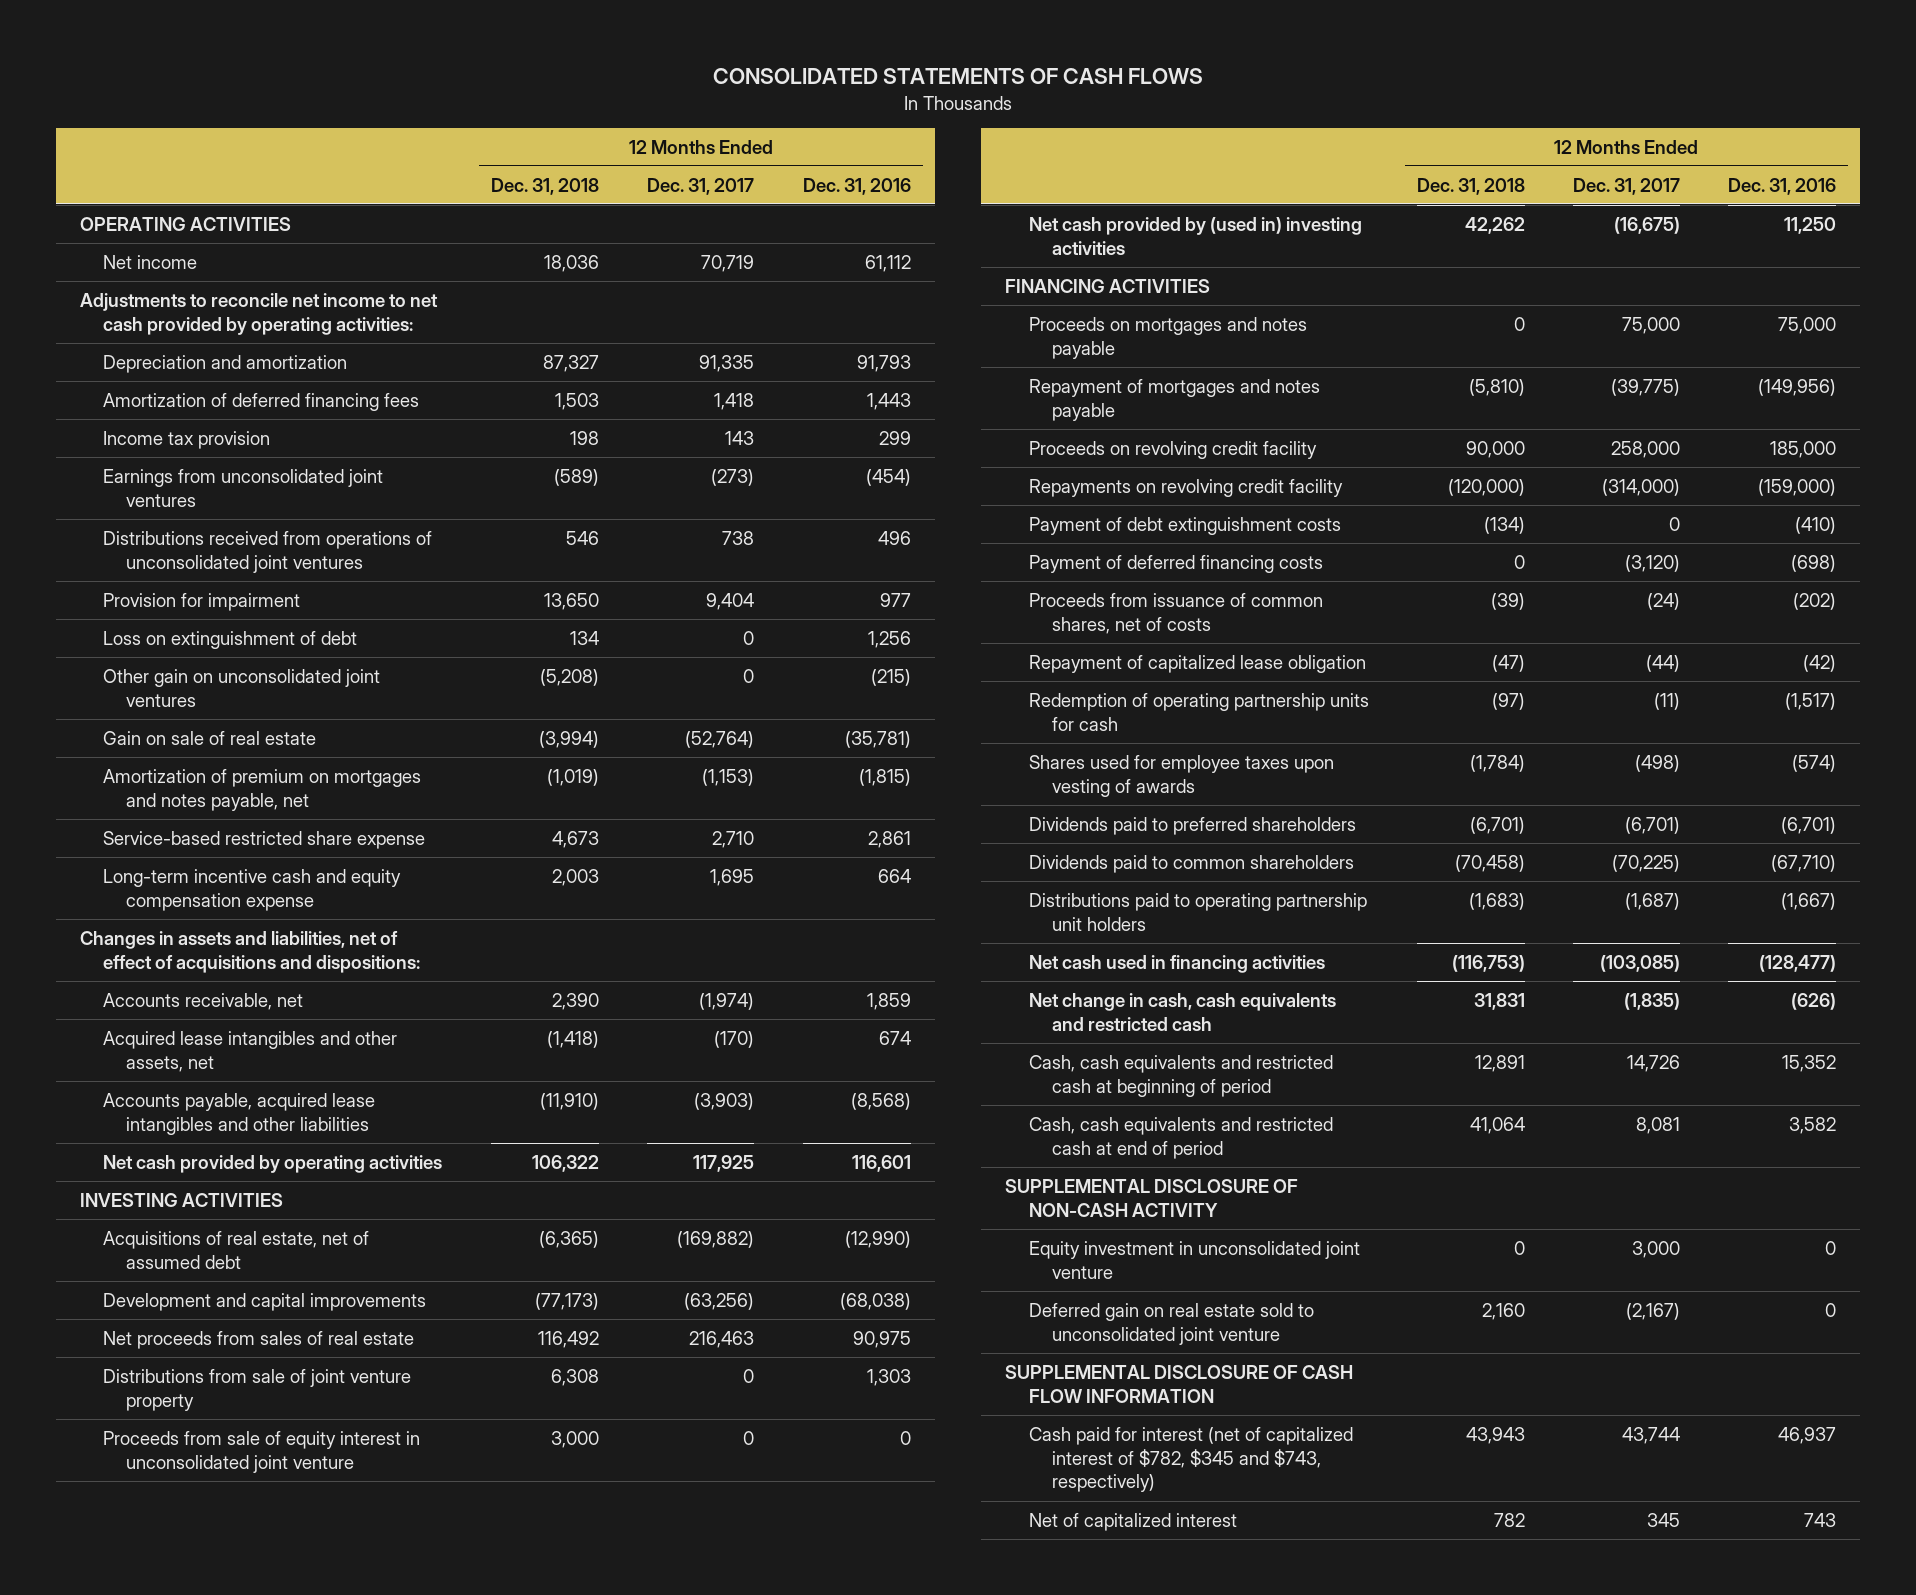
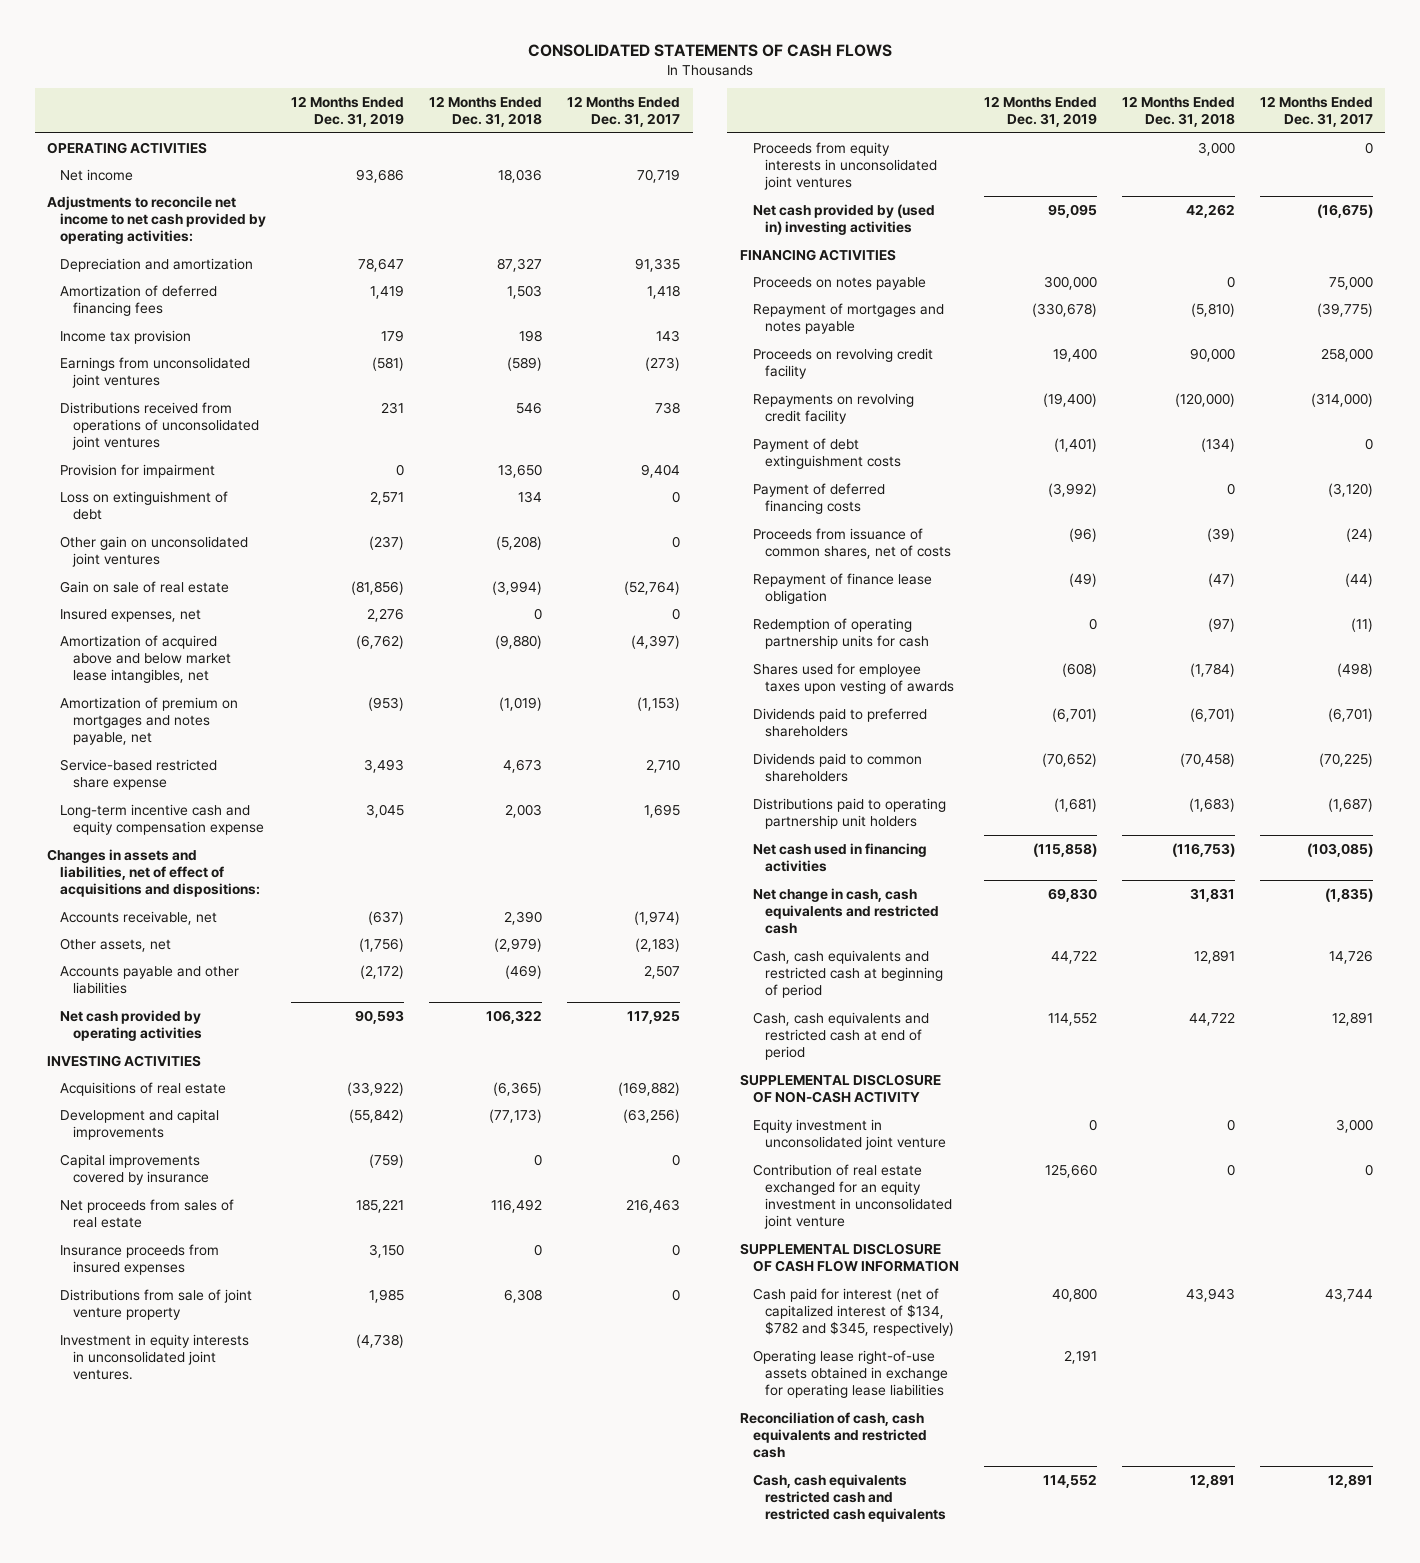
[802,177,911,195] Dec. 31, 2016 -> none
none -> [291,95,405,128] 12 Months Ended Dec. 31, 2019
none -> [60,608,202,622] Insured expenses, net
none -> [60,634,231,683] Amortization of acquired above and below market lease intangibles, net
[102,1030,397,1072] Acquired lease intangibles and other assets, net -> [60,937,172,952] Other assets, net
[547,1030,600,1048] (1,418) -> [494,937,543,952] (2,979)
[714,1030,755,1048] (170) -> [635,937,681,952] (2,183)
[102,1092,375,1135] Accounts payable, acquired lease intangibles and other liabilities -> [60,965,240,994] Accounts payable and other liabilities
[540,1092,600,1110] (11,910) -> [505,964,543,979] (469)
[694,1092,755,1110] (3,903) -> [644,964,681,979] 2,507
[102,1230,369,1269] Acquisitions of real estate, net of assumed debt -> [60,1081,227,1096] Acquisitions of real estate
none -> [60,1153,209,1185] Capital improvements covered by insurance
none -> [60,1243,220,1275] Insurance proceeds from insured expenses
none -> [60,1333,250,1380] Investment in equity interests in unconsolidated joint ventures.
[102,1430,420,1473] Proceeds from sale of equity interest in unconsolidated joint venture -> [752,141,938,190] Proceeds from equity interests in unconsolidated joint ventures
[1028,316,1307,359] Proceeds on mortgages and notes payable -> [752,276,926,290] Proceeds on notes payable
[1028,654,1366,673] Repayment of capitalized lease obligation -> [752,572,932,604] Repayment of finance lease obligation
[1469,1116,1525,1134] 41,064 -> [1188,1011,1235,1026] 44,722
[1635,1116,1680,1134] 8,081 -> [1331,1011,1373,1026] 12,891
[1028,1302,1314,1345] Deferred gain on real estate sold to unconsolidated joint venture -> none
none -> [752,1163,953,1230] Contribution of real estate exchanged for an equity investment in unconsolidated joint venture
[1028,1512,1237,1531] Net of capitalized interest -> none
[1028,1426,1353,1493] Cash paid for interest (net of capitalized interest of $782, $345 and $743, respectively) -> [752,1287,955,1336] Cash paid for interest (net of capitalized interest of $134, $782 and $345, respectively)
none -> [752,1349,949,1398] Operating lease right-of-use assets obtained in exchange for operating lease liabilities
none -> [739,1411,927,1458] Reconciliation of cash, cash equivalents and restricted cash
none -> [752,1473,947,1522] Cash, cash equivalents restricted cash and restricted cash equivalents

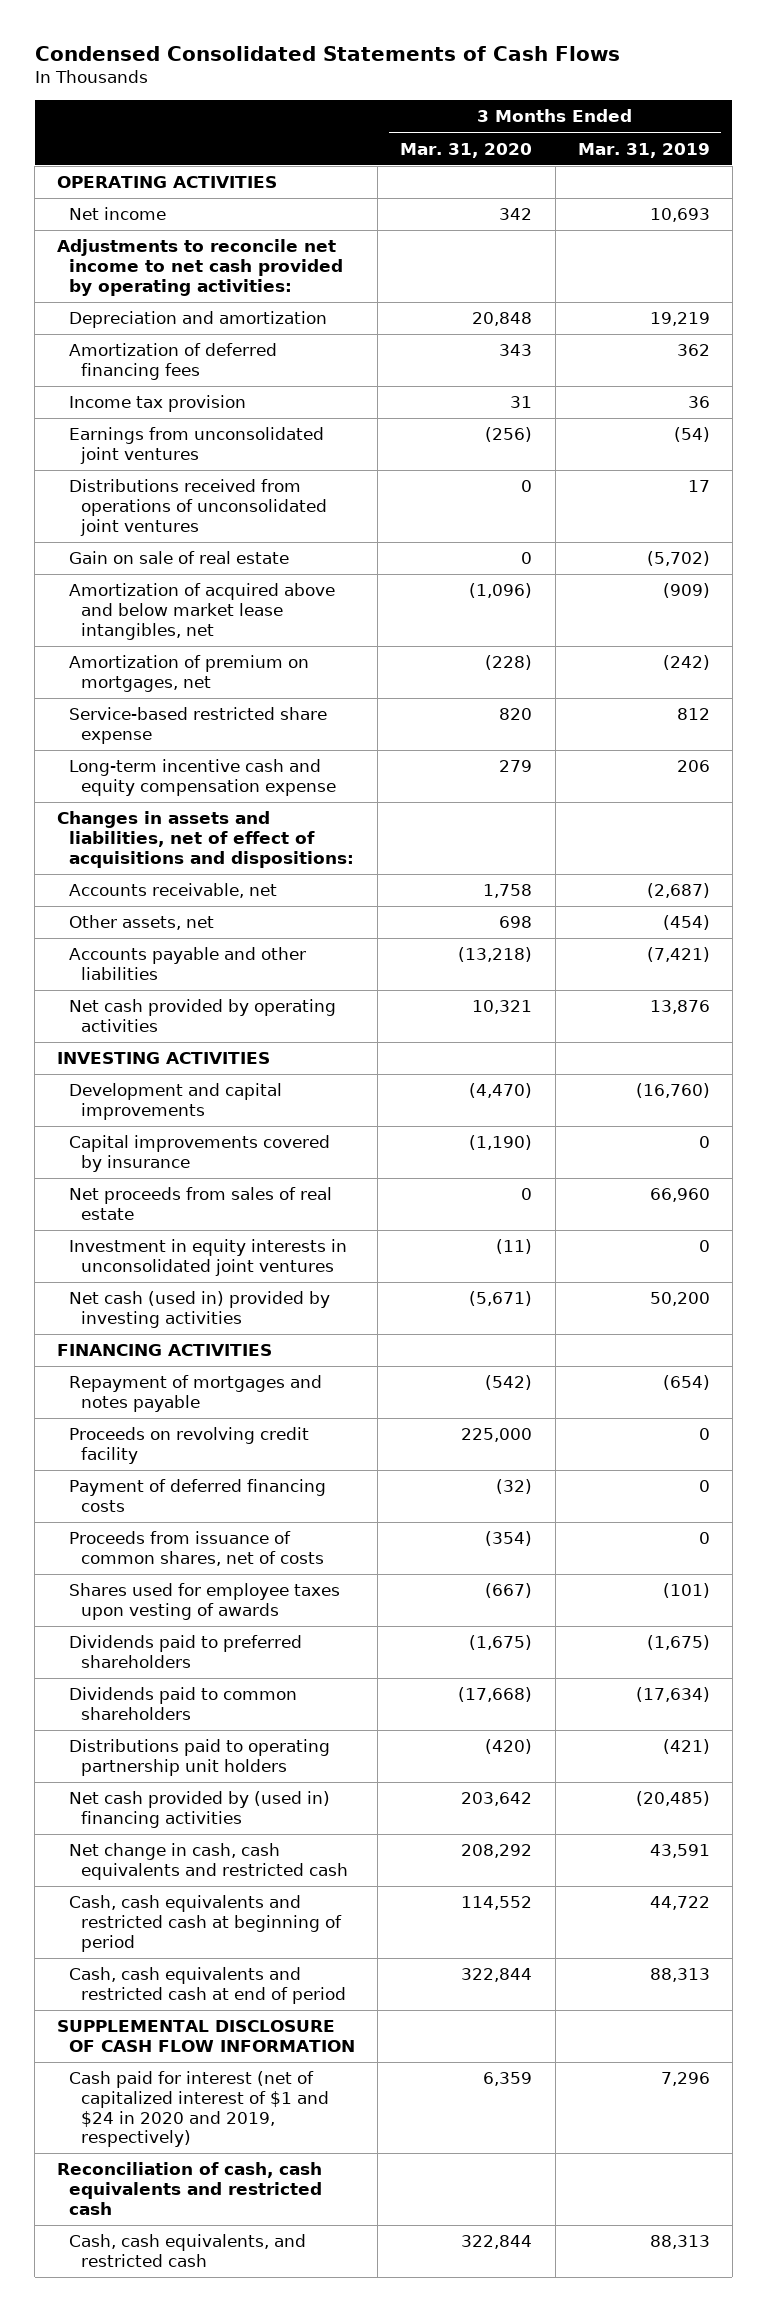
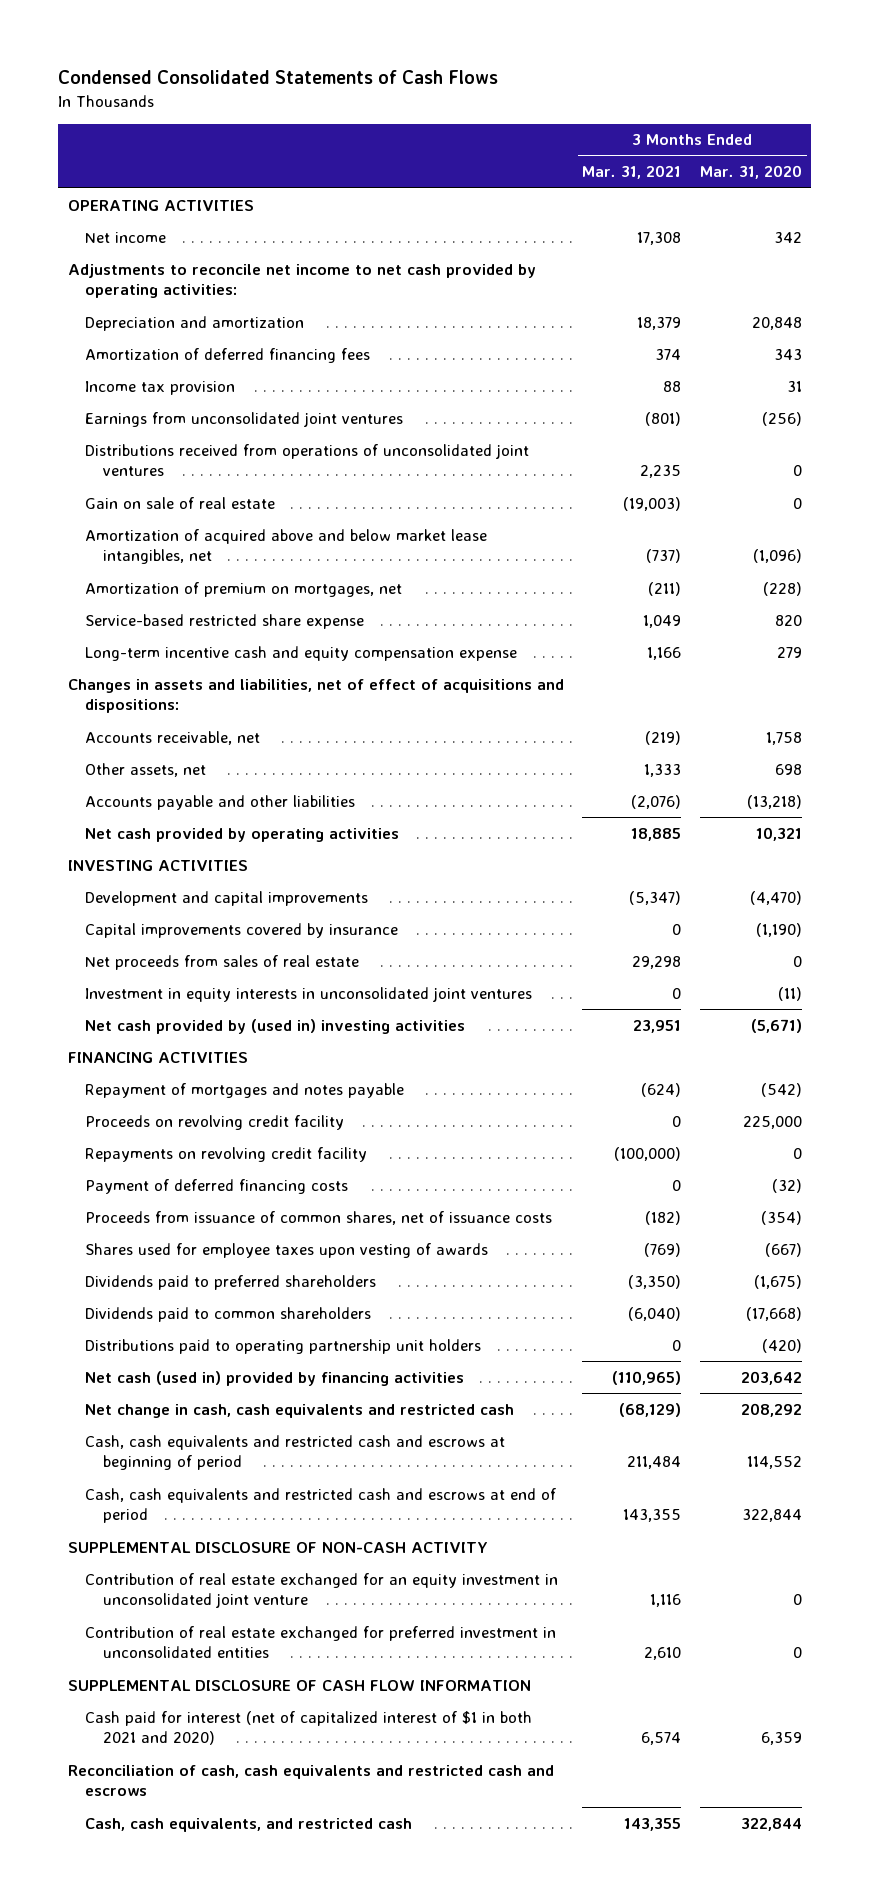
[577,142,710,158] Mar. 31, 2019 -> none
none -> [582,165,682,180] Mar. 31, 2021
[69,1291,331,1328] Net cash (used in) provided by investing activities -> [85,1018,466,1034] Net cash provided by (used in) investing activities
none -> [85,1146,368,1162] Repayments on revolving credit facility
[69,1531,325,1566] Proceeds from issuance of common shares, net of costs -> [85,1210,553,1225] Proceeds from issuance of common shares, net of issuance costs
[69,1791,331,1828] Net cash provided by (used in) financing activities -> [85,1370,465,1386] Net cash (used in) provided by financing activities
[69,1895,343,1952] Cash, cash equivalents and restricted cash at beginning of period -> [85,1434,506,1471] Cash, cash equivalents and restricted cash and escrows at beginning of period
[69,1967,347,2004] Cash, cash equivalents and restricted cash at end of period -> [85,1487,557,1524] Cash, cash equivalents and restricted cash and escrows at end of period
none -> [67,1541,488,1553] SUPPLEMENTAL DISCLOSURE OF NON-CASH ACTIVITY
none -> [85,1572,559,1609] Contribution of real estate exchanged for an equity investment in unconsolidated joint venture
none -> [85,1625,557,1659] Contribution of real estate exchanged for preferred investment in unconsolidated entities
[69,2071,330,2148] Cash paid for interest (net of capitalized interest of $1 and $24 in 2020 and 2019, respectively) -> [85,1710,533,1746] Cash paid for interest (net of capitalized interest of $1 in both 2021 and 2020)
[57,2162,323,2215] Reconciliation of cash, cash equivalents and restricted cash -> [67,1764,554,1797] Reconciliation of cash, cash equivalents and restricted cash and escrows

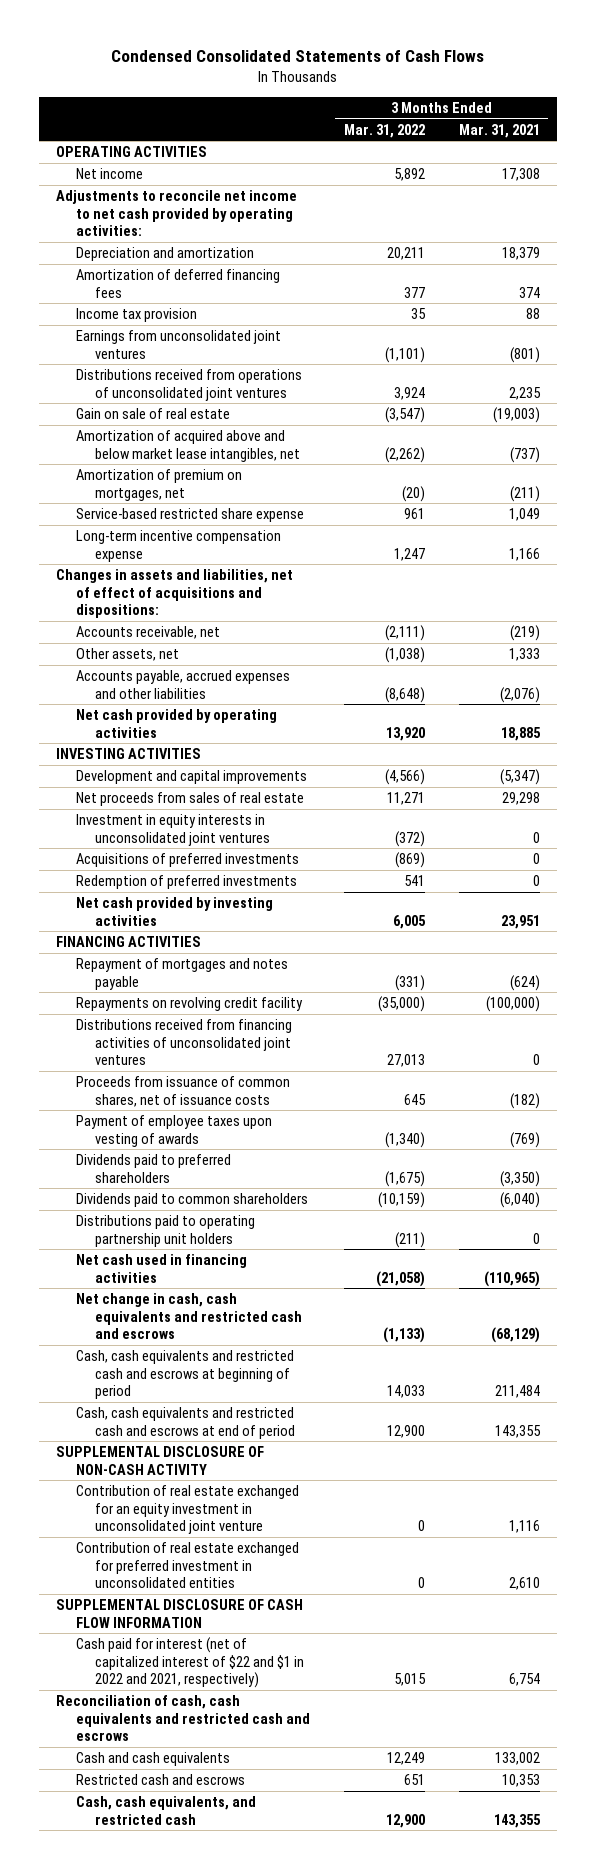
[699,165,802,180] Mar. 31, 2020 -> none
none -> [343,123,425,138] Mar. 31, 2022
[85,645,518,661] Long-term incentive cash and equity compensation expense -> [75,530,281,562] Long-term incentive compensation expense
[85,794,356,810] Accounts payable and other liabilities -> [75,670,290,699] Accounts payable, accrued expenses and other liabilities
[85,922,399,938] Capital improvements covered by insurance -> none
none -> [75,853,299,868] Acquisitions of preferred investments
none -> [75,875,297,890] Redemption of preferred investments
[85,1018,466,1034] Net cash provided by (used in) investing activities -> [75,897,273,926] Net cash provided by investing activities
[85,1114,345,1130] Proceeds on revolving credit facility -> none
[85,1178,349,1194] Payment of deferred financing costs -> none
none -> [75,1019,292,1066] Distributions received from financing activities of unconsolidated joint ventures
[85,1242,489,1258] Shares used for employee taxes upon vesting of awards -> [75,1115,272,1147] Payment of employee taxes upon vesting of awards
[85,1370,465,1386] Net cash (used in) provided by financing activities -> [75,1254,247,1283] Net cash used in financing activities
[85,1403,515,1418] Net change in cash, cash equivalents and restricted cash -> [75,1293,303,1340] Net change in cash, cash equivalents and restricted cash and escrows
[85,1710,533,1746] Cash paid for interest (net of capitalized interest of $1 in both 2021 and 2020) -> [75,1637,305,1689] Cash paid for interest (net of capitalized interest of $22 and $1 in 2022 and 2021, respectively)
[641,1732,682,1746] 6,574 -> [508,1673,540,1687] 6,754
none -> [75,1752,230,1767] Cash and cash equivalents
none -> [75,1774,245,1786] Restricted cash and escrows

